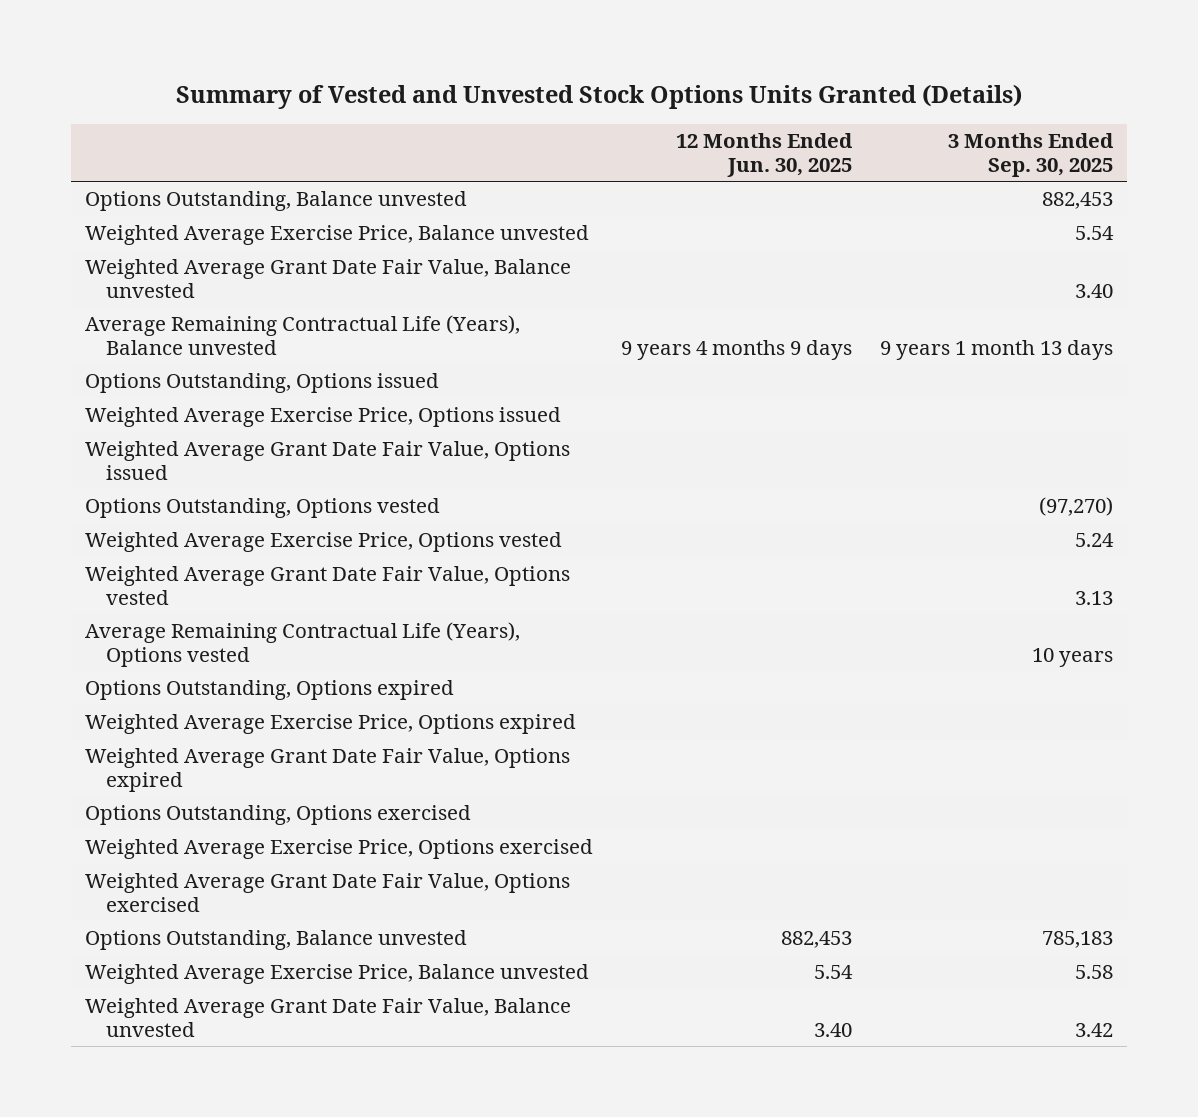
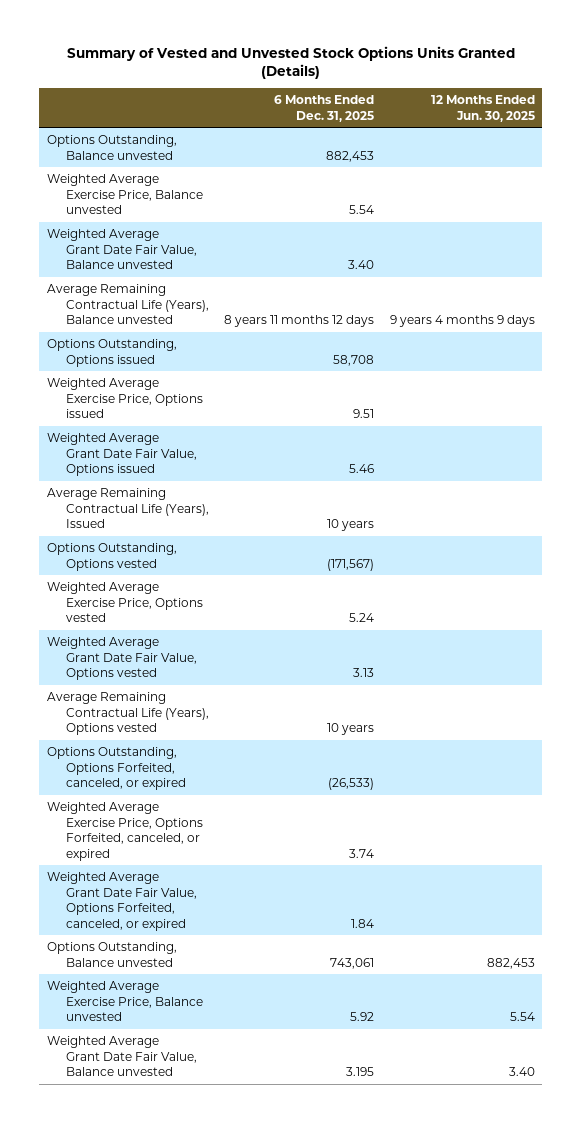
[947,132,1114,177] 3 Months Ended Sep. 30, 2025 -> none
none -> [274,95,375,122] 6 Months Ended Dec. 31, 2025
none -> [46,488,209,529] Average Remaining Contractual Life (Years), Issued
[85,805,472,826] Options Outstanding, Options exercised -> none
[85,839,594,860] Weighted Average Exercise Price, Options exercised -> none
[85,873,571,912] Weighted Average Grant Date Fair Value, Options exercised -> none
[85,680,455,701] Options Outstanding, Options expired -> [46,747,186,791] Options Outstanding, Options Forfeited, canceled, or expired
[85,714,577,735] Weighted Average Exercise Price, Options expired -> [46,802,203,861] Weighted Average Exercise Price, Options Forfeited, canceled, or expired
[85,748,571,792] Weighted Average Grant Date Fair Value, Options expired -> [46,872,197,931] Weighted Average Grant Date Fair Value, Options Forfeited, canceled, or expired

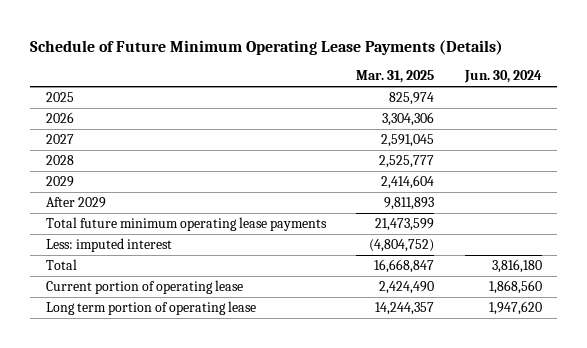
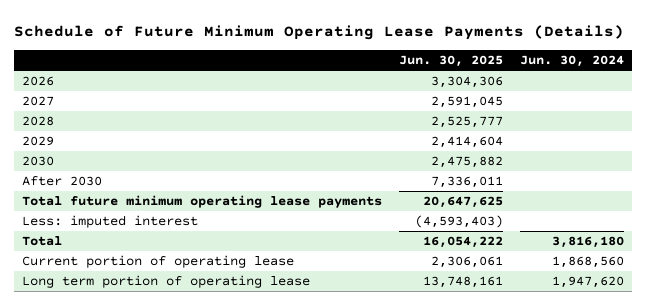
[356,70,435,84] Mar. 31, 2025 -> none
none -> [399,55,504,68] Jun. 30, 2025
[45,92,74,103] 2025 -> none
none -> [22,156,55,167] 2030
[45,197,106,209] After 2029 -> [22,176,103,187] After 2030

